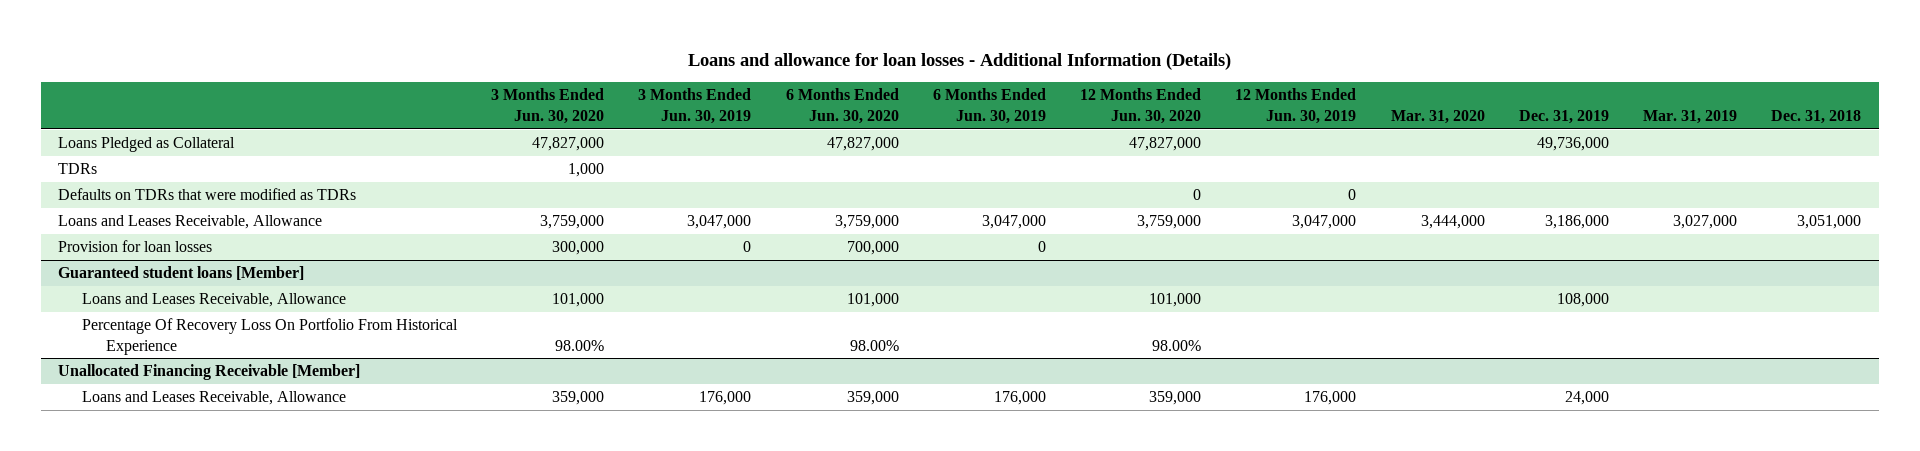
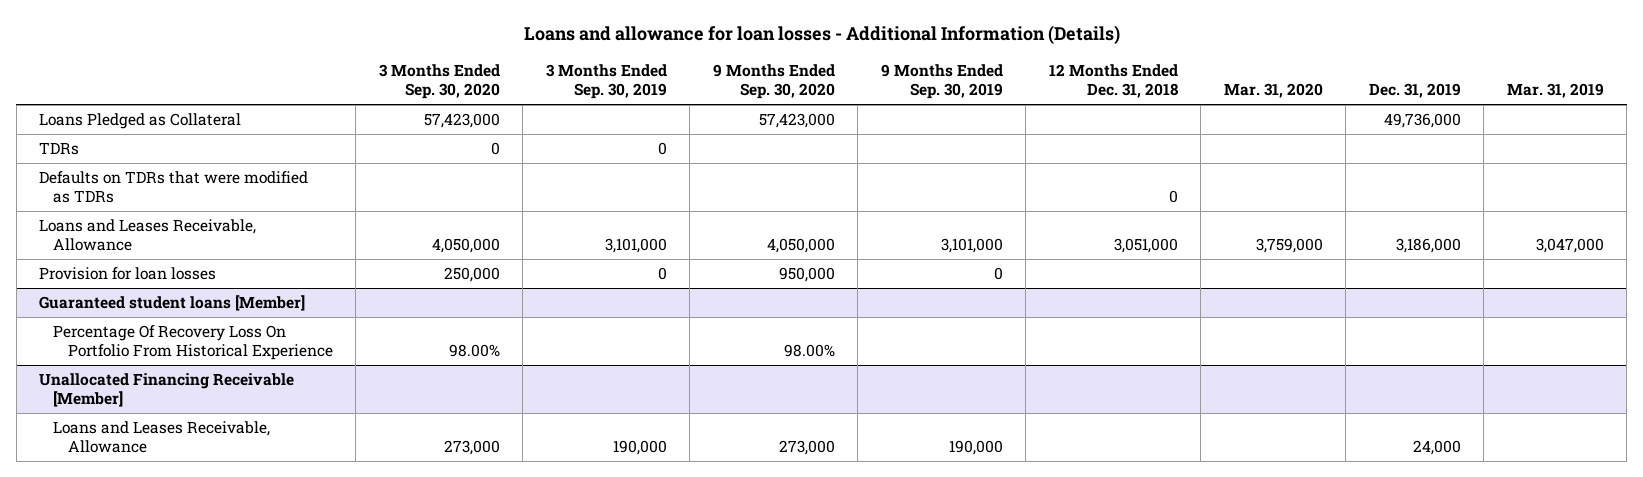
[491,88,605,124] 3 Months Ended Jun. 30, 2020 -> none
[638,88,752,124] 3 Months Ended Jun. 30, 2019 -> none
[785,88,899,124] 6 Months Ended Jun. 30, 2020 -> none
[932,88,1046,124] 6 Months Ended Jun. 30, 2019 -> none
[1080,88,1202,124] 12 Months Ended Jun. 30, 2020 -> none
[1235,88,1357,124] 12 Months Ended Jun. 30, 2019 -> none
[1771,109,1862,124] Dec. 31, 2018 -> none
none -> [378,64,500,100] 3 Months Ended Sep. 30, 2020
none -> [545,64,667,100] 3 Months Ended Sep. 30, 2019
none -> [712,64,835,100] 9 Months Ended Sep. 30, 2020
none -> [880,64,1003,100] 9 Months Ended Sep. 30, 2019
none -> [1048,64,1178,99] 12 Months Ended Dec. 31, 2018
[1420,215,1485,230] 3,444,000 -> [1255,238,1323,254] 3,759,000
[1673,215,1738,230] 3,027,000 -> [1535,238,1604,254] 3,047,000
[81,293,346,308] Loans and Leases Receivable, Allowance -> none

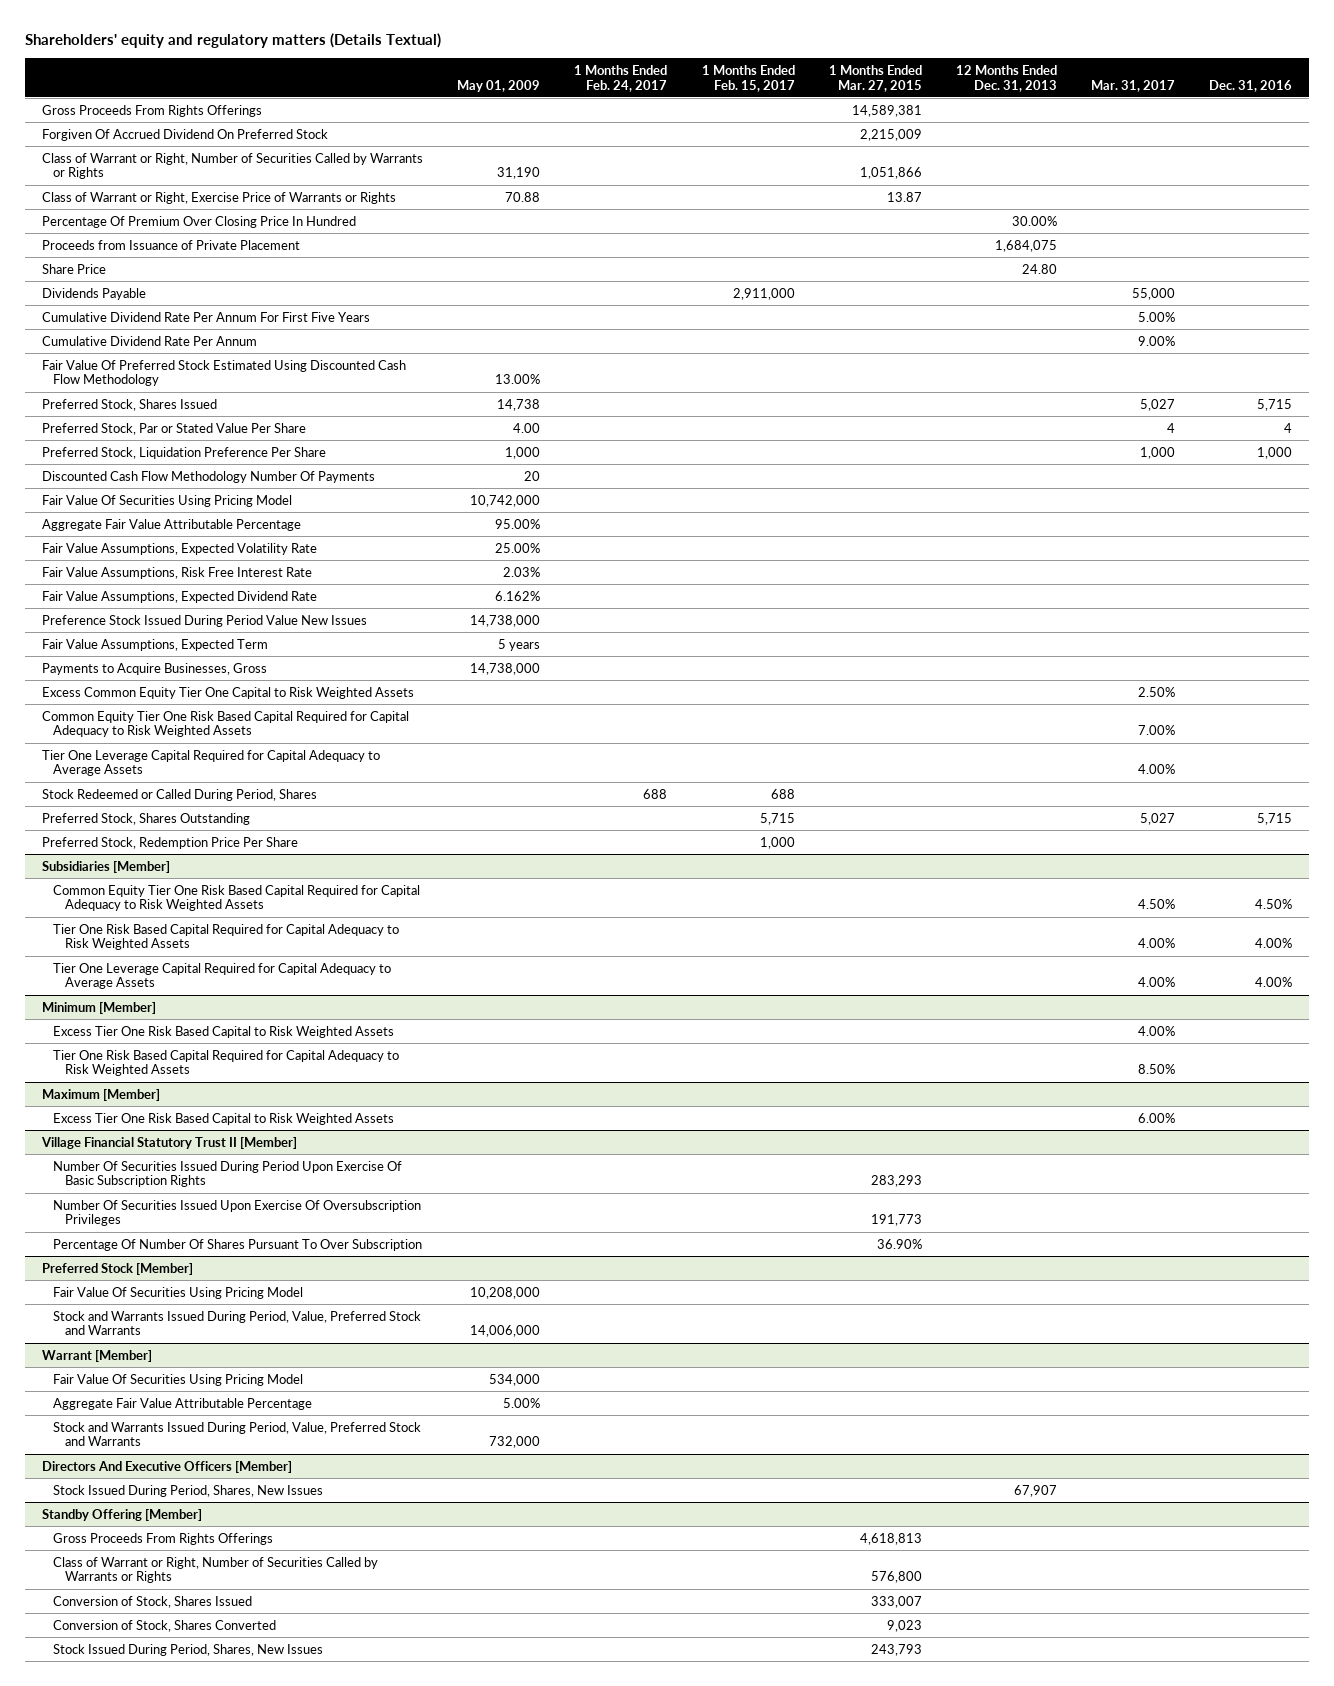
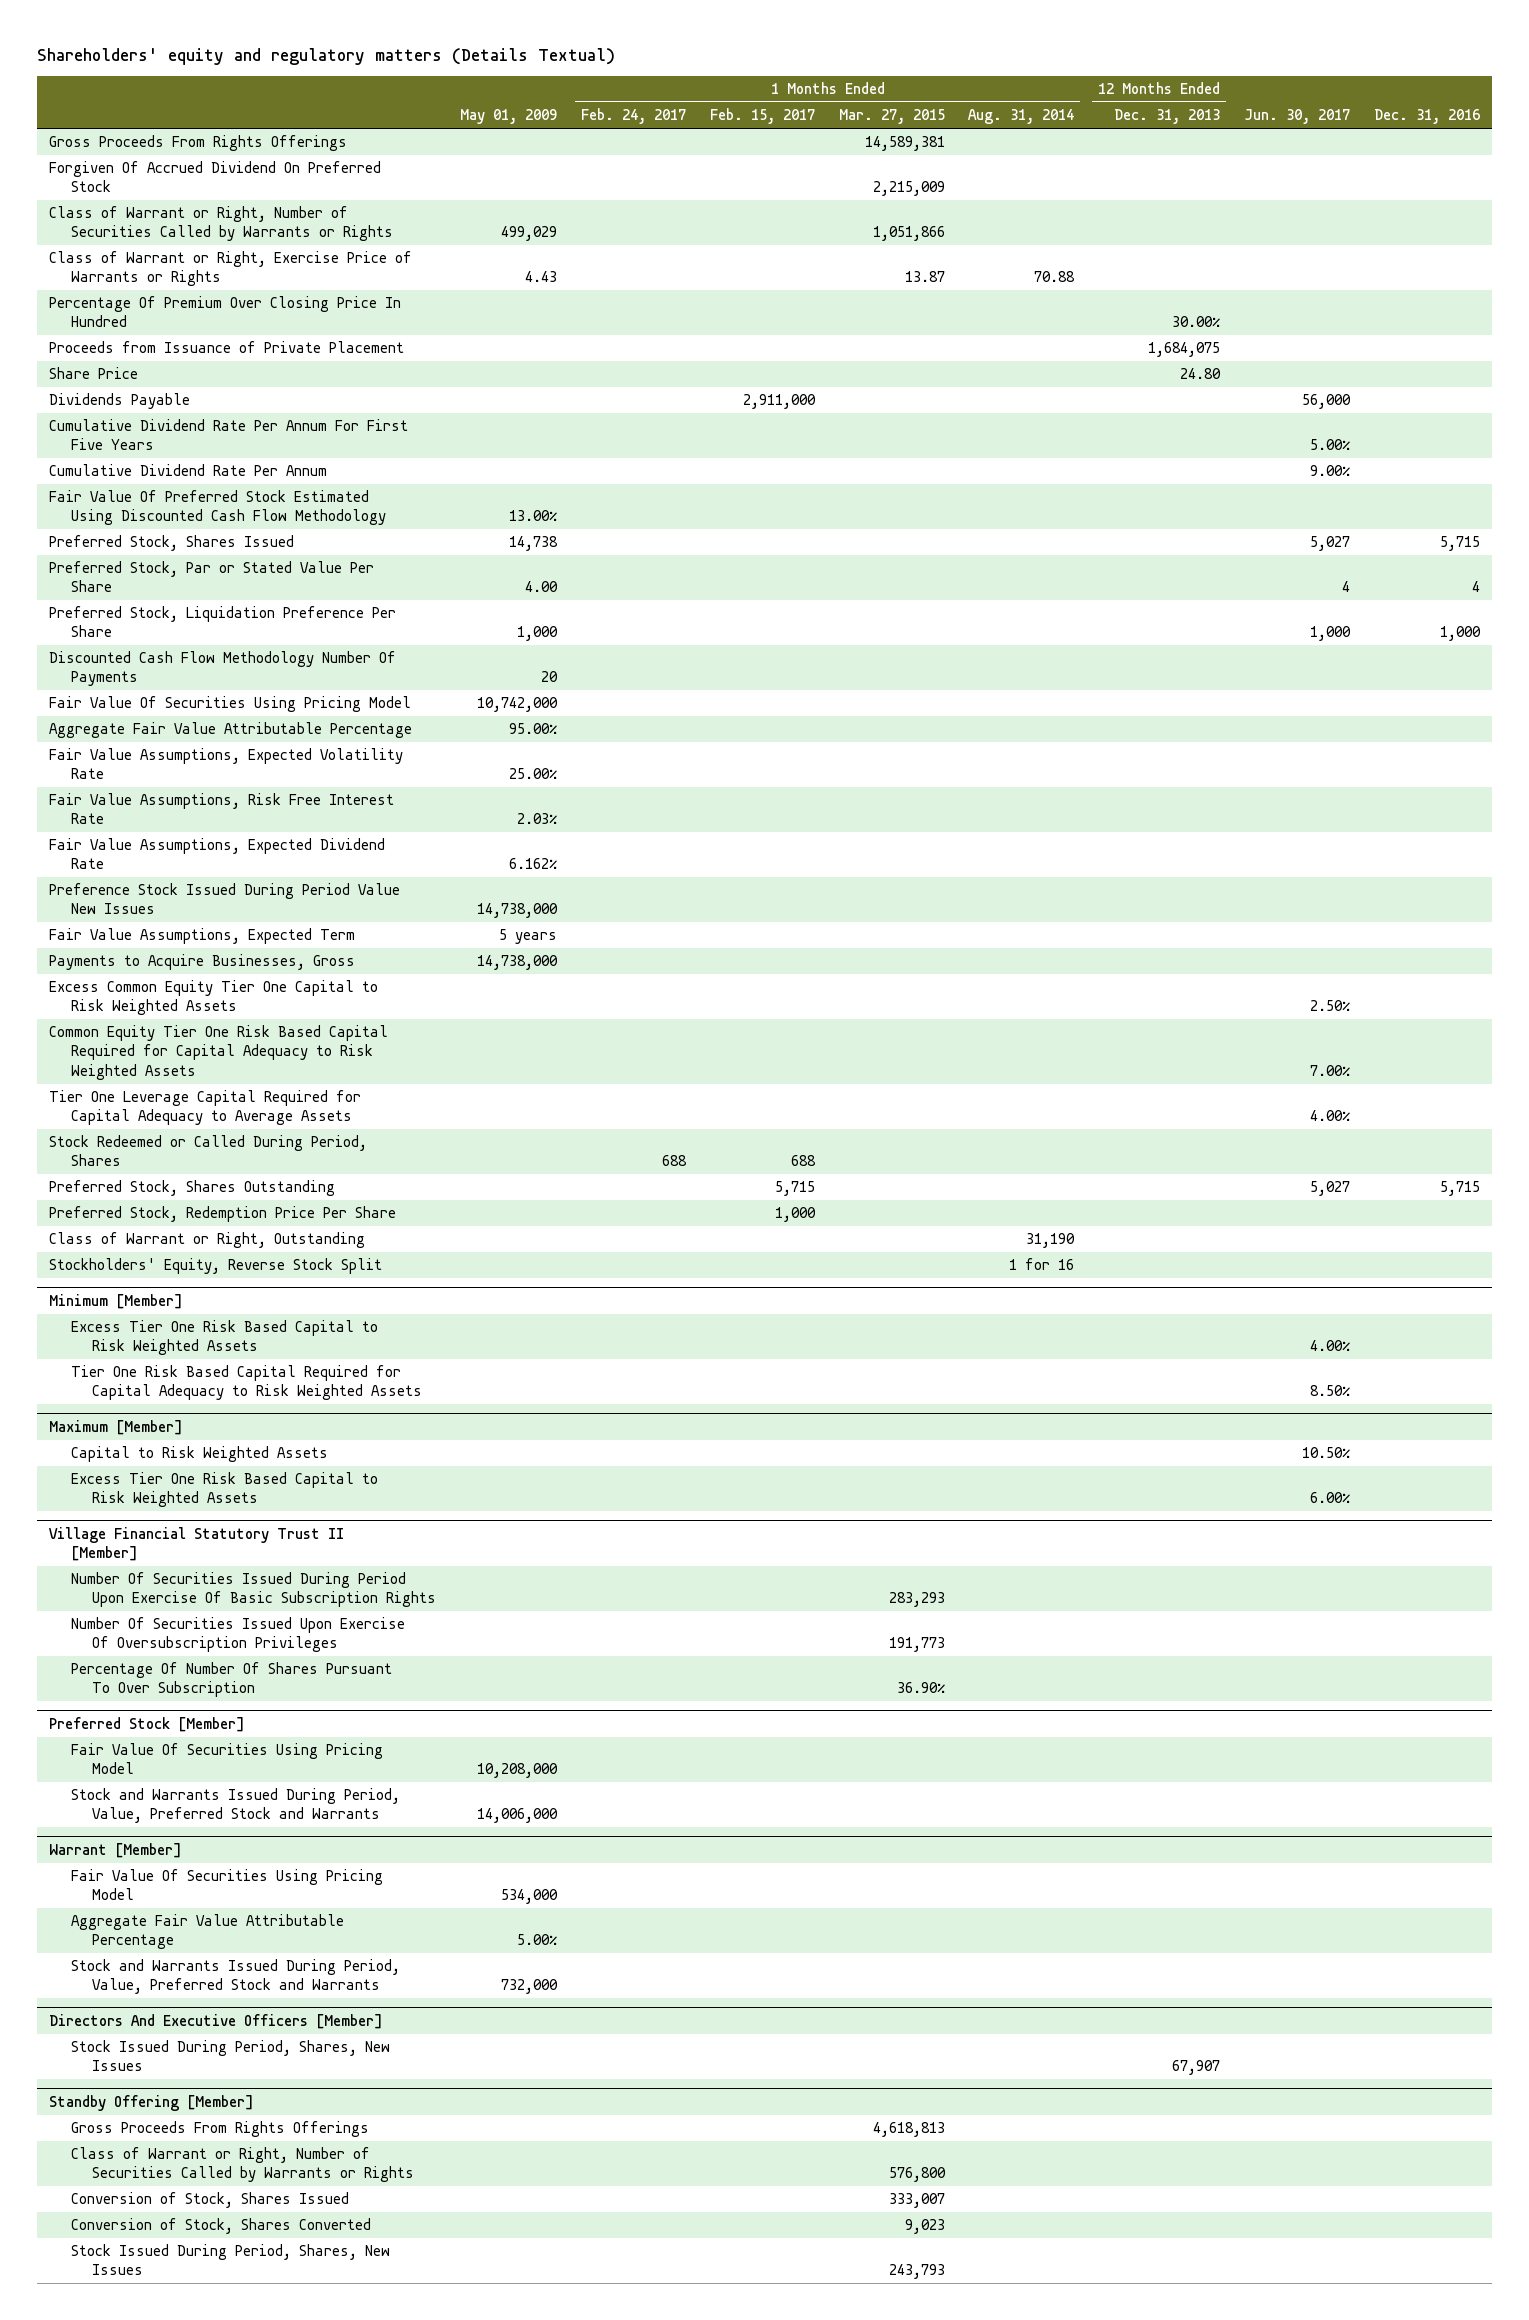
[1091,79,1176,92] Mar. 31, 2017 -> none
none -> [968,109,1075,125] Aug. 31, 2014
none -> [1244,109,1351,125] Jun. 30, 2017
[497,167,541,180] 31,190 -> [501,226,558,242] 499,029
[505,191,541,202] 70.88 -> [525,271,558,283] 4.43
[42,860,171,873] Subsidiaries [Member] -> none
[53,884,421,912] Common Equity Tier One Risk Based Capital Required for Capital Adequacy to Risk Weighted Assets -> none
[53,923,400,951] Tier One Risk Based Capital Required for Capital Adequacy to Risk Weighted Assets -> none
[53,962,392,990] Tier One Leverage Capital Required for Capital Adequacy to Average Assets -> none
none -> [49,1232,366,1249] Class of Warrant or Right, Outstanding
none -> [49,1258,383,1275] Stockholders' Equity, Reverse Stock Split
none -> [70,1446,328,1463] Capital to Risk Weighted Assets

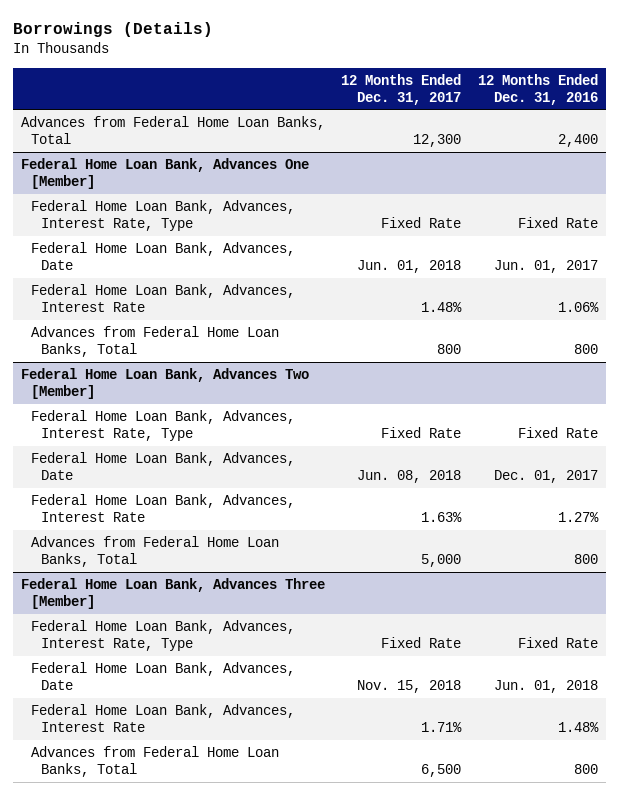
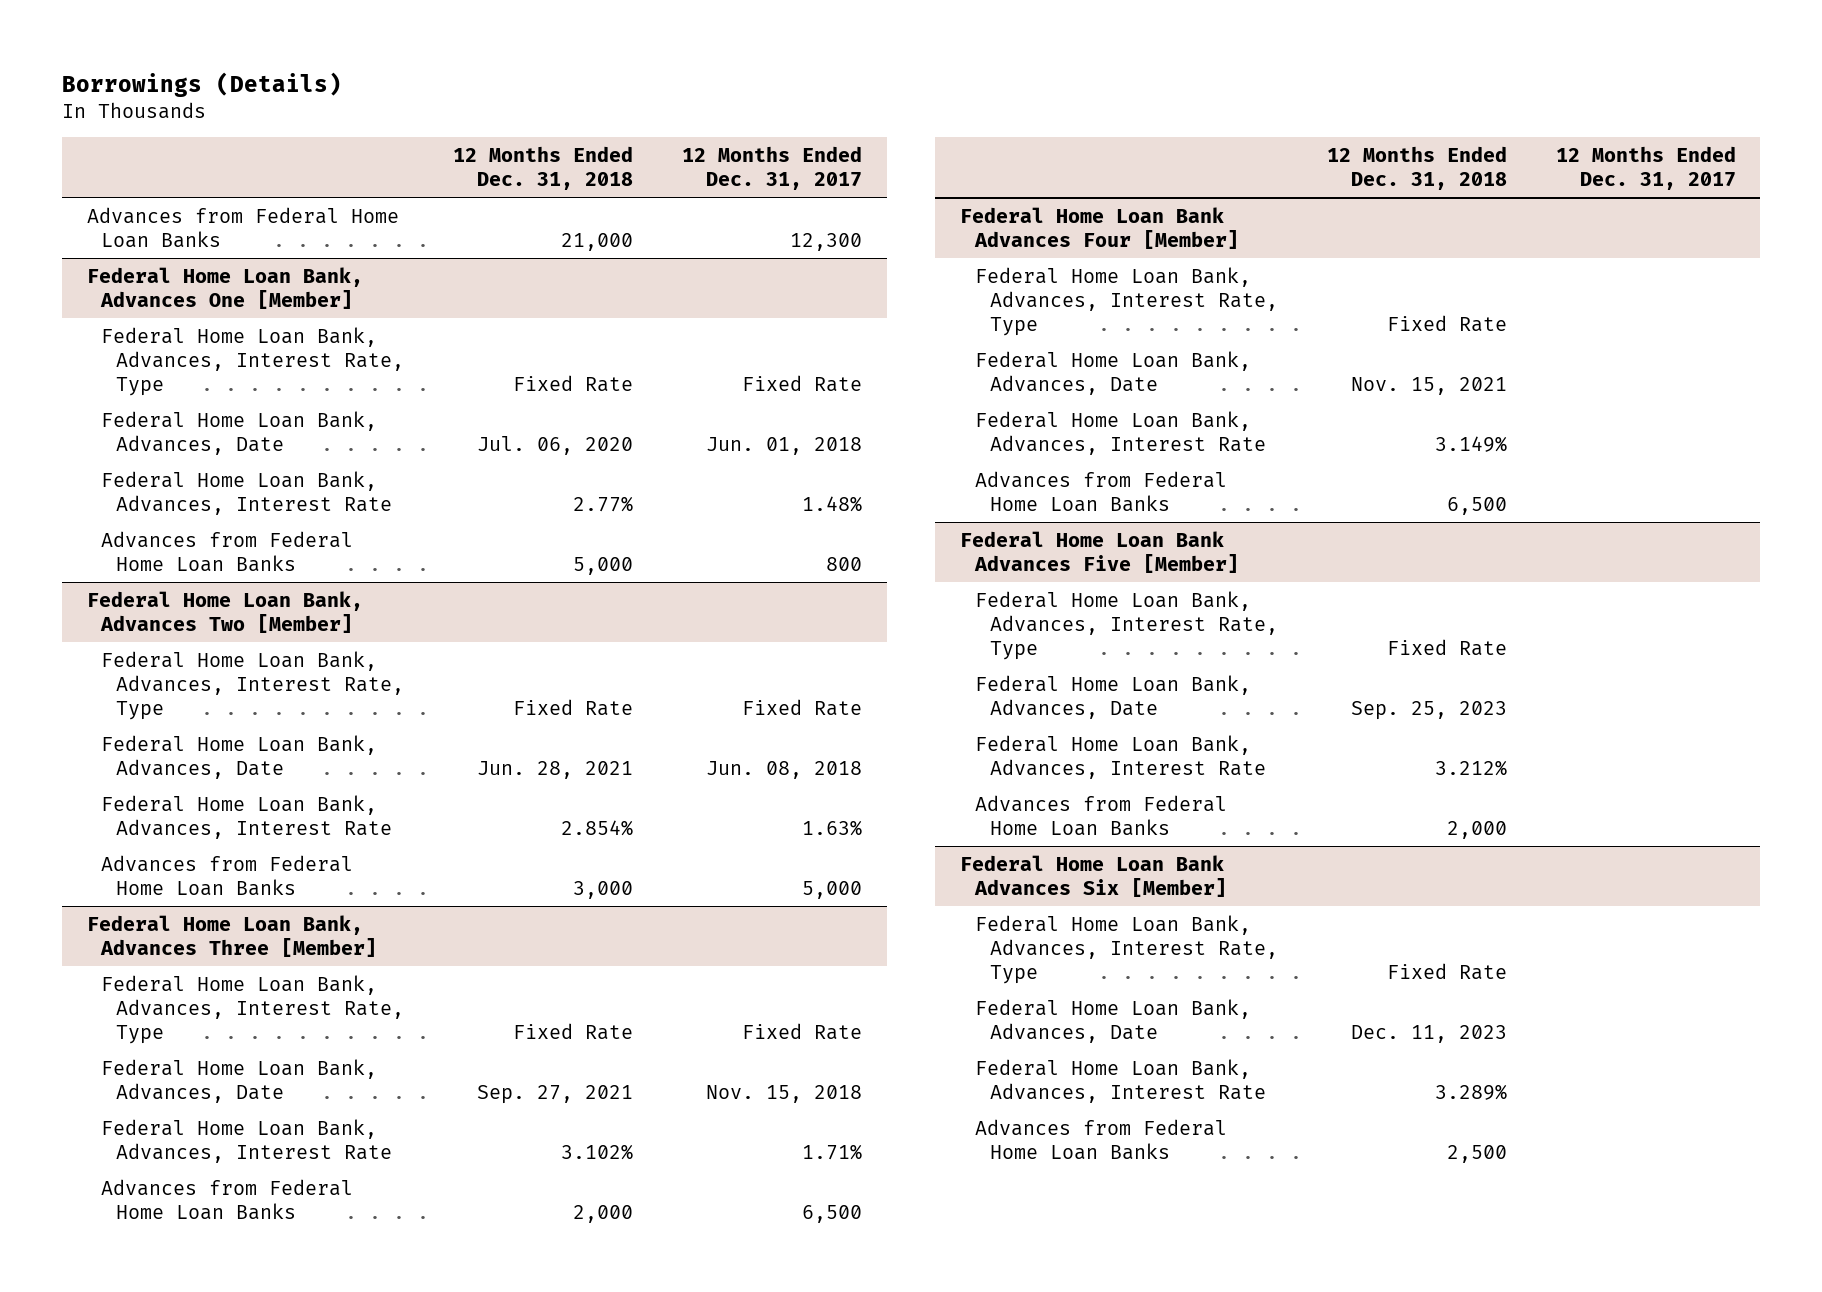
[477,73,598,105] 12 Months Ended Dec. 31, 2016 -> none
none -> [453,145,634,190] 12 Months Ended Dec. 31, 2018
[20,115,325,145] Advances from Federal Home Loan Banks, Total -> [86,206,399,248] Advances from Federal Home Loan Banks
[30,325,279,358] Advances from Federal Home Loan Banks, Total -> [101,530,354,572] Advances from Federal Home Loan Banks
[30,535,279,568] Advances from Federal Home Loan Banks, Total -> [101,854,354,896] Advances from Federal Home Loan Banks
[30,745,279,778] Advances from Federal Home Loan Banks, Total -> [101,1178,354,1220] Advances from Federal Home Loan Banks
none -> [959,206,1239,249] Federal Home Loan Bank Advances Four [Member]
none -> [974,266,1278,336] Federal Home Loan Bank, Advances, Interest Rate, Type
none -> [974,350,1251,395] Federal Home Loan Bank, Advances, Date
none -> [974,410,1266,455] Federal Home Loan Bank, Advances, Interest Rate
none -> [974,470,1227,512] Advances from Federal Home Loan Banks
none -> [959,530,1239,573] Federal Home Loan Bank Advances Five [Member]
none -> [974,590,1278,660] Federal Home Loan Bank, Advances, Interest Rate, Type
none -> [974,674,1251,719] Federal Home Loan Bank, Advances, Date
none -> [974,734,1266,779] Federal Home Loan Bank, Advances, Interest Rate
none -> [974,794,1227,836] Advances from Federal Home Loan Banks
none -> [959,854,1227,897] Federal Home Loan Bank Advances Six [Member]
none -> [974,914,1278,984] Federal Home Loan Bank, Advances, Interest Rate, Type
none -> [974,998,1251,1043] Federal Home Loan Bank, Advances, Date
none -> [974,1058,1266,1103] Federal Home Loan Bank, Advances, Interest Rate
none -> [974,1118,1227,1160] Advances from Federal Home Loan Banks

